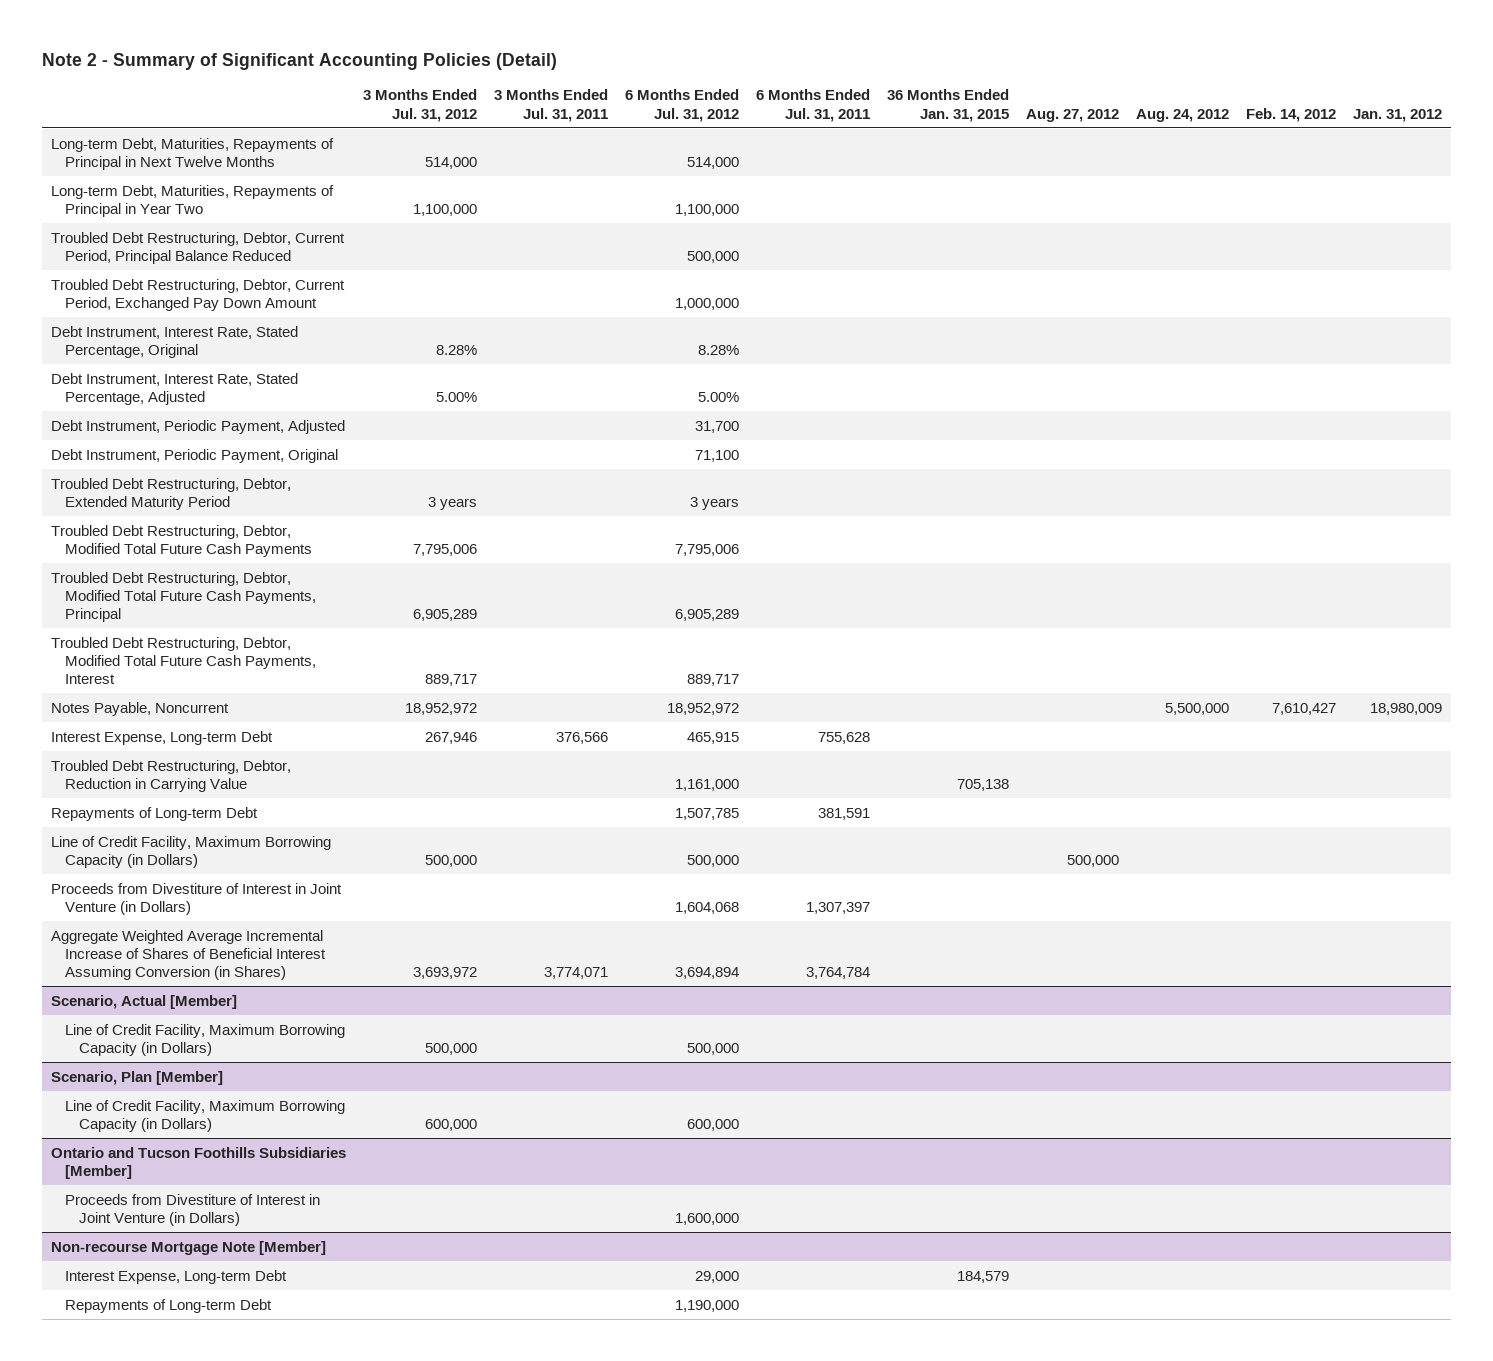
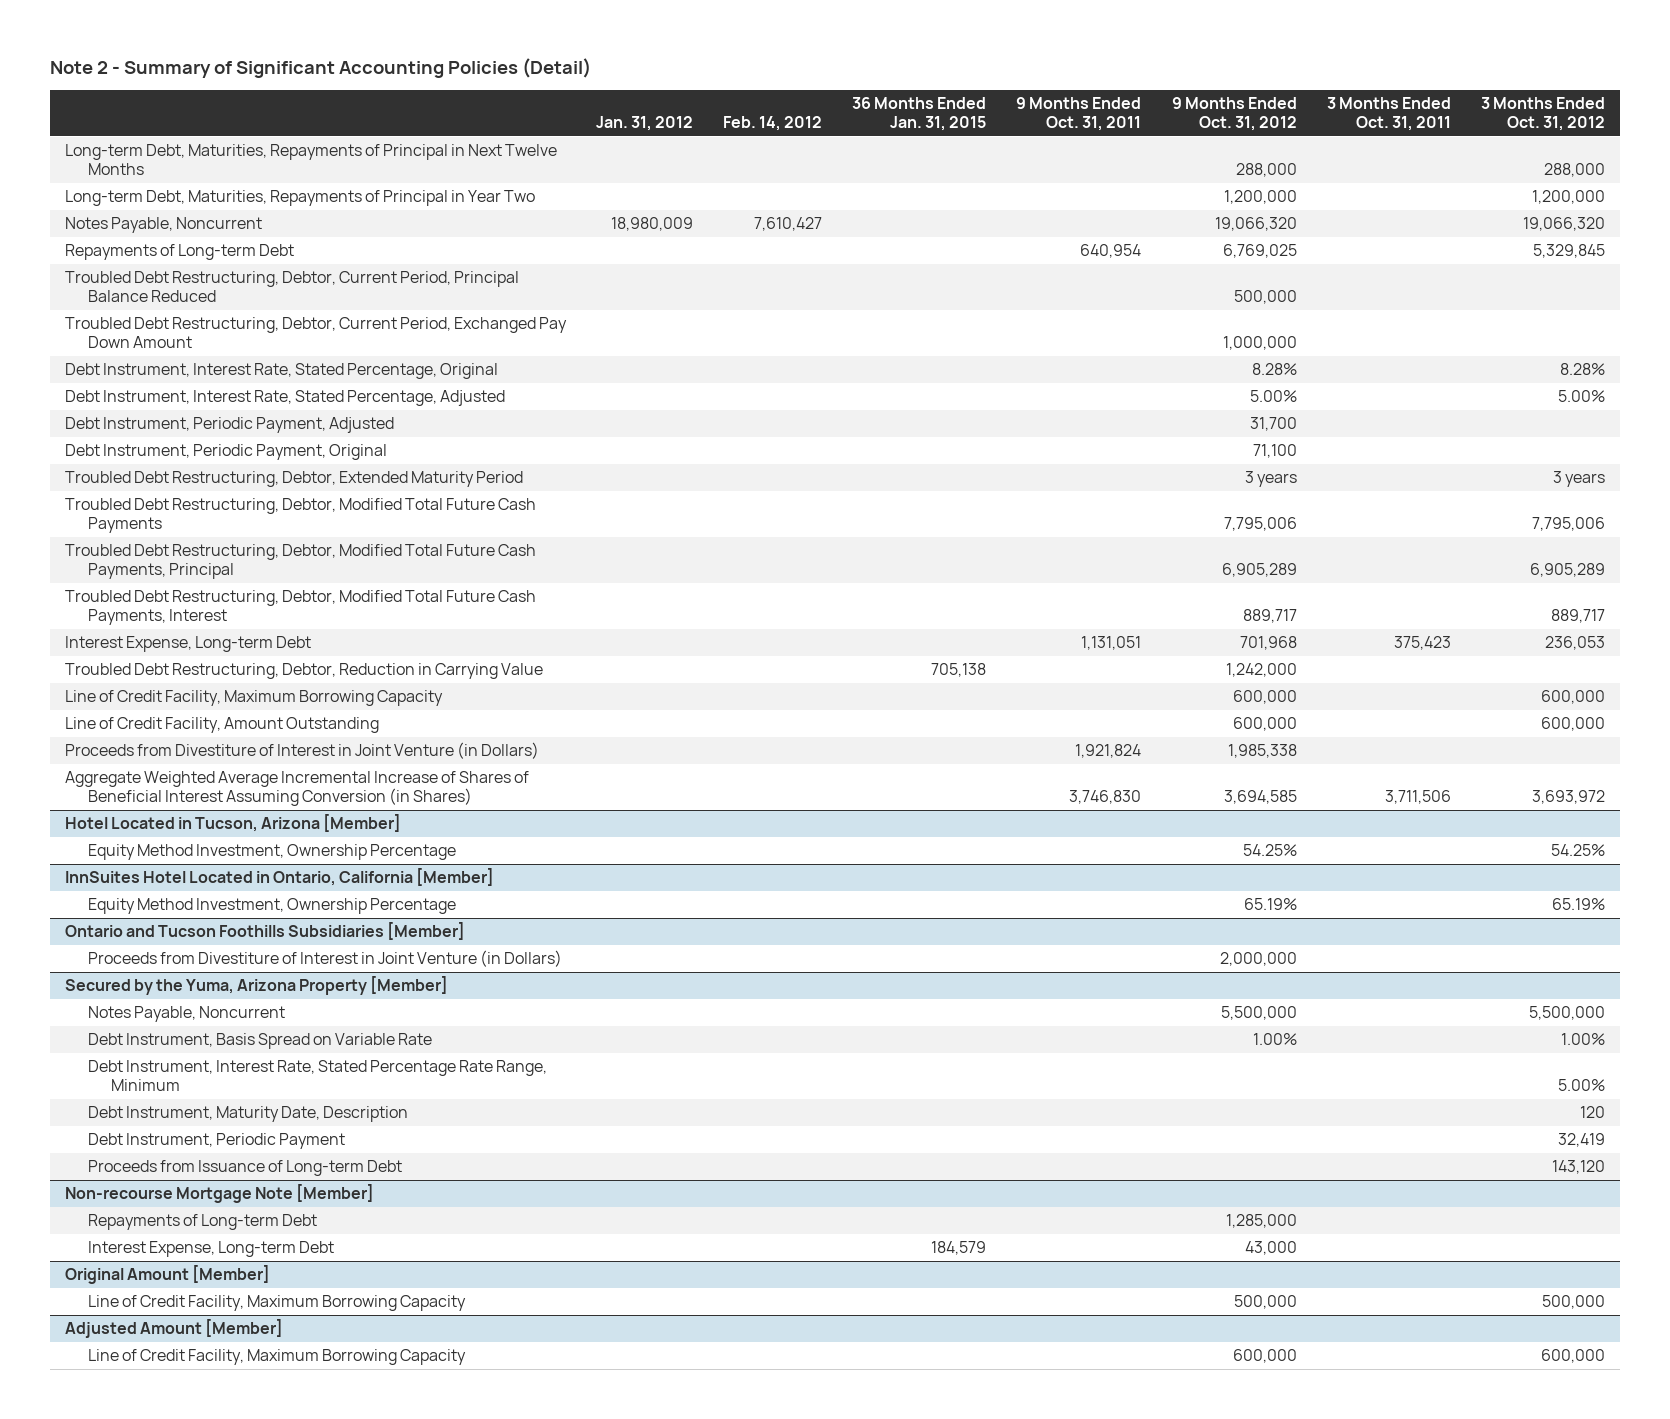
[362,89,477,122] 3 Months Ended Jul. 31, 2012 -> none
[493,89,608,122] 3 Months Ended Jul. 31, 2011 -> none
[624,89,739,122] 6 Months Ended Jul. 31, 2012 -> none
[755,89,870,122] 6 Months Ended Jul. 31, 2011 -> none
[1026,108,1120,122] Aug. 27, 2012 -> none
[1136,108,1230,122] Aug. 24, 2012 -> none
none -> [1016,97,1142,132] 9 Months Ended Oct. 31, 2011
none -> [1171,97,1297,132] 9 Months Ended Oct. 31, 2012
none -> [1326,97,1451,132] 3 Months Ended Oct. 31, 2011
none -> [1480,97,1605,132] 3 Months Ended Oct. 31, 2012
[50,701,229,716] Notes Payable, Noncurrent -> [64,217,262,234] Notes Payable, Noncurrent
[50,806,258,821] Repayments of Long-term Debt -> [64,244,294,261] Repayments of Long-term Debt
[50,835,331,868] Line of Credit Facility, Maximum Borrowing Capacity (in Dollars) -> [64,690,443,707] Line of Credit Facility, Maximum Borrowing Capacity
none -> [64,717,379,734] Line of Credit Facility, Amount Outstanding
[50,994,237,1009] Scenario, Actual [Member] -> none
[65,1023,346,1056] Line of Credit Facility, Maximum Borrowing Capacity (in Dollars) -> none
[50,1070,223,1085] Scenario, Plan [Member] -> none
[65,1099,346,1132] Line of Credit Facility, Maximum Borrowing Capacity (in Dollars) -> none
none -> [64,814,401,833] Hotel Located in Tucson, Arizona [Member]
none -> [87,844,456,861] Equity Method Investment, Ownership Percentage
none -> [64,868,494,887] InnSuites Hotel Located in Ontario, California [Member]
none -> [87,898,456,915] Equity Method Investment, Ownership Percentage
none -> [64,976,448,996] Secured by the Yuma, Arizona Property [Member]
none -> [87,1006,285,1023] Notes Payable, Noncurrent
none -> [87,1033,432,1050] Debt Instrument, Basis Spread on Variable Rate
none -> [87,1060,547,1092] Debt Instrument, Interest Rate, Stated Percentage Rate Range, Minimum
none -> [87,1106,408,1123] Debt Instrument, Maturity Date, Description
none -> [87,1133,345,1150] Debt Instrument, Periodic Payment
none -> [87,1160,402,1177] Proceeds from Issuance of Long-term Debt
[65,1269,288,1284] Interest Expense, Long-term Debt -> [87,1241,334,1258] Interest Expense, Long-term Debt
none -> [64,1265,270,1285] Original Amount [Member]
none -> [87,1295,466,1312] Line of Credit Facility, Maximum Borrowing Capacity
none -> [64,1319,283,1339] Adjusted Amount [Member]
none -> [87,1349,466,1366] Line of Credit Facility, Maximum Borrowing Capacity

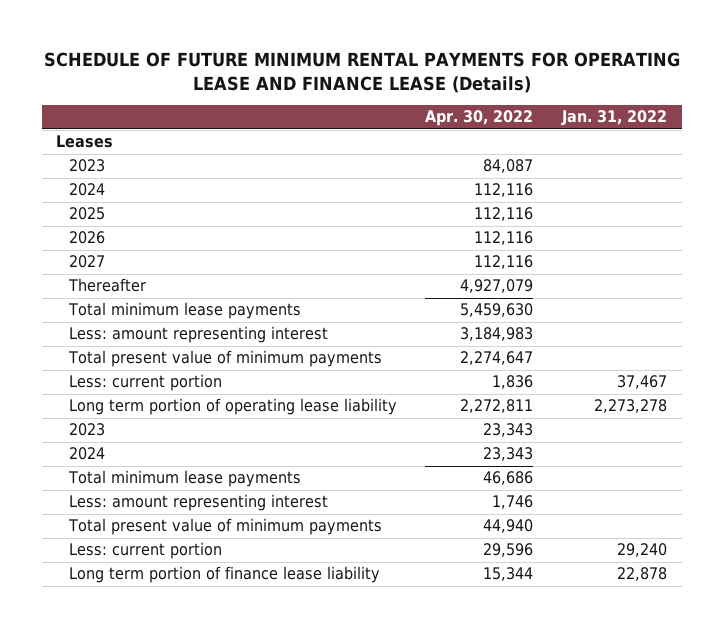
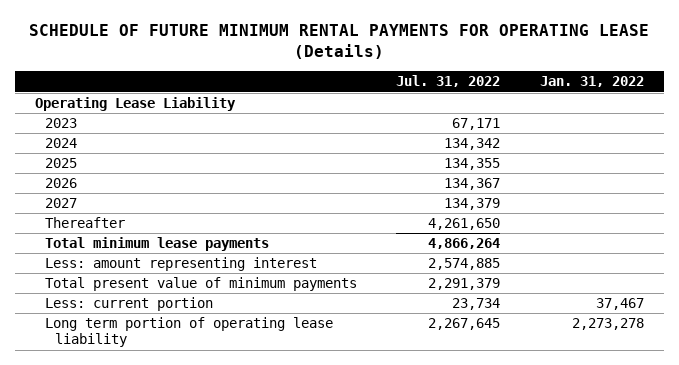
[43,51,680,93] SCHEDULE OF FUTURE MINIMUM RENTAL PAYMENTS FOR OPERATING LEASE AND FINANCE LEASE (Details) -> [29,24,650,60] SCHEDULE OF FUTURE MINIMUM RENTAL PAYMENTS FOR OPERATING LEASE (Details)
[425,110,534,127] Apr. 30, 2022 -> none
none -> [396,75,501,88] Jul. 31, 2022
[56,135,114,149] Leases -> none
none -> [34,97,236,112] Operating Lease Liability
[68,423,105,437] 2023 -> none
[68,447,105,461] 2024 -> none
[67,470,301,488] Total minimum lease payments -> none
[68,494,328,512] Less: amount representing interest -> none
[67,518,382,536] Total present value of minimum payments -> none
[68,542,222,560] Less: current portion -> none
[68,566,380,584] Long term portion of finance lease liability -> none

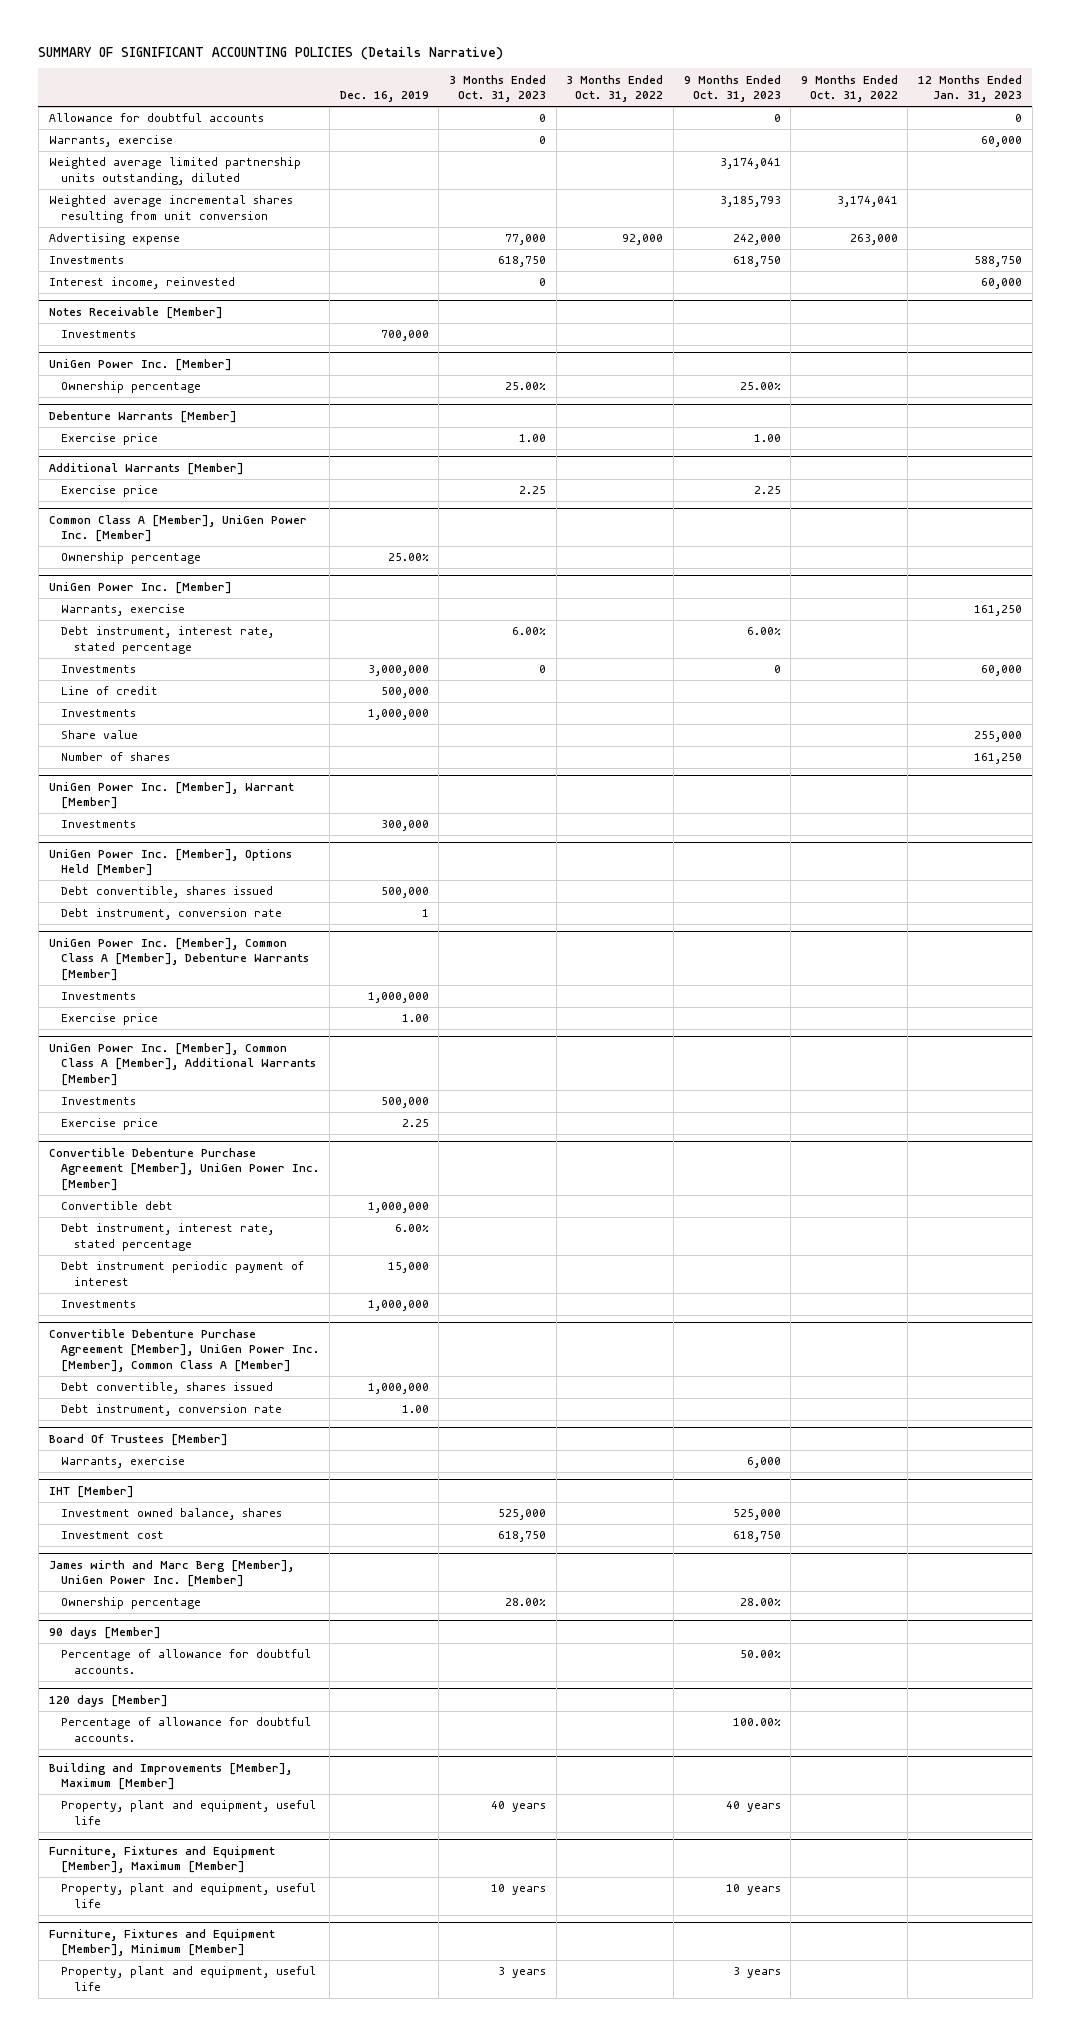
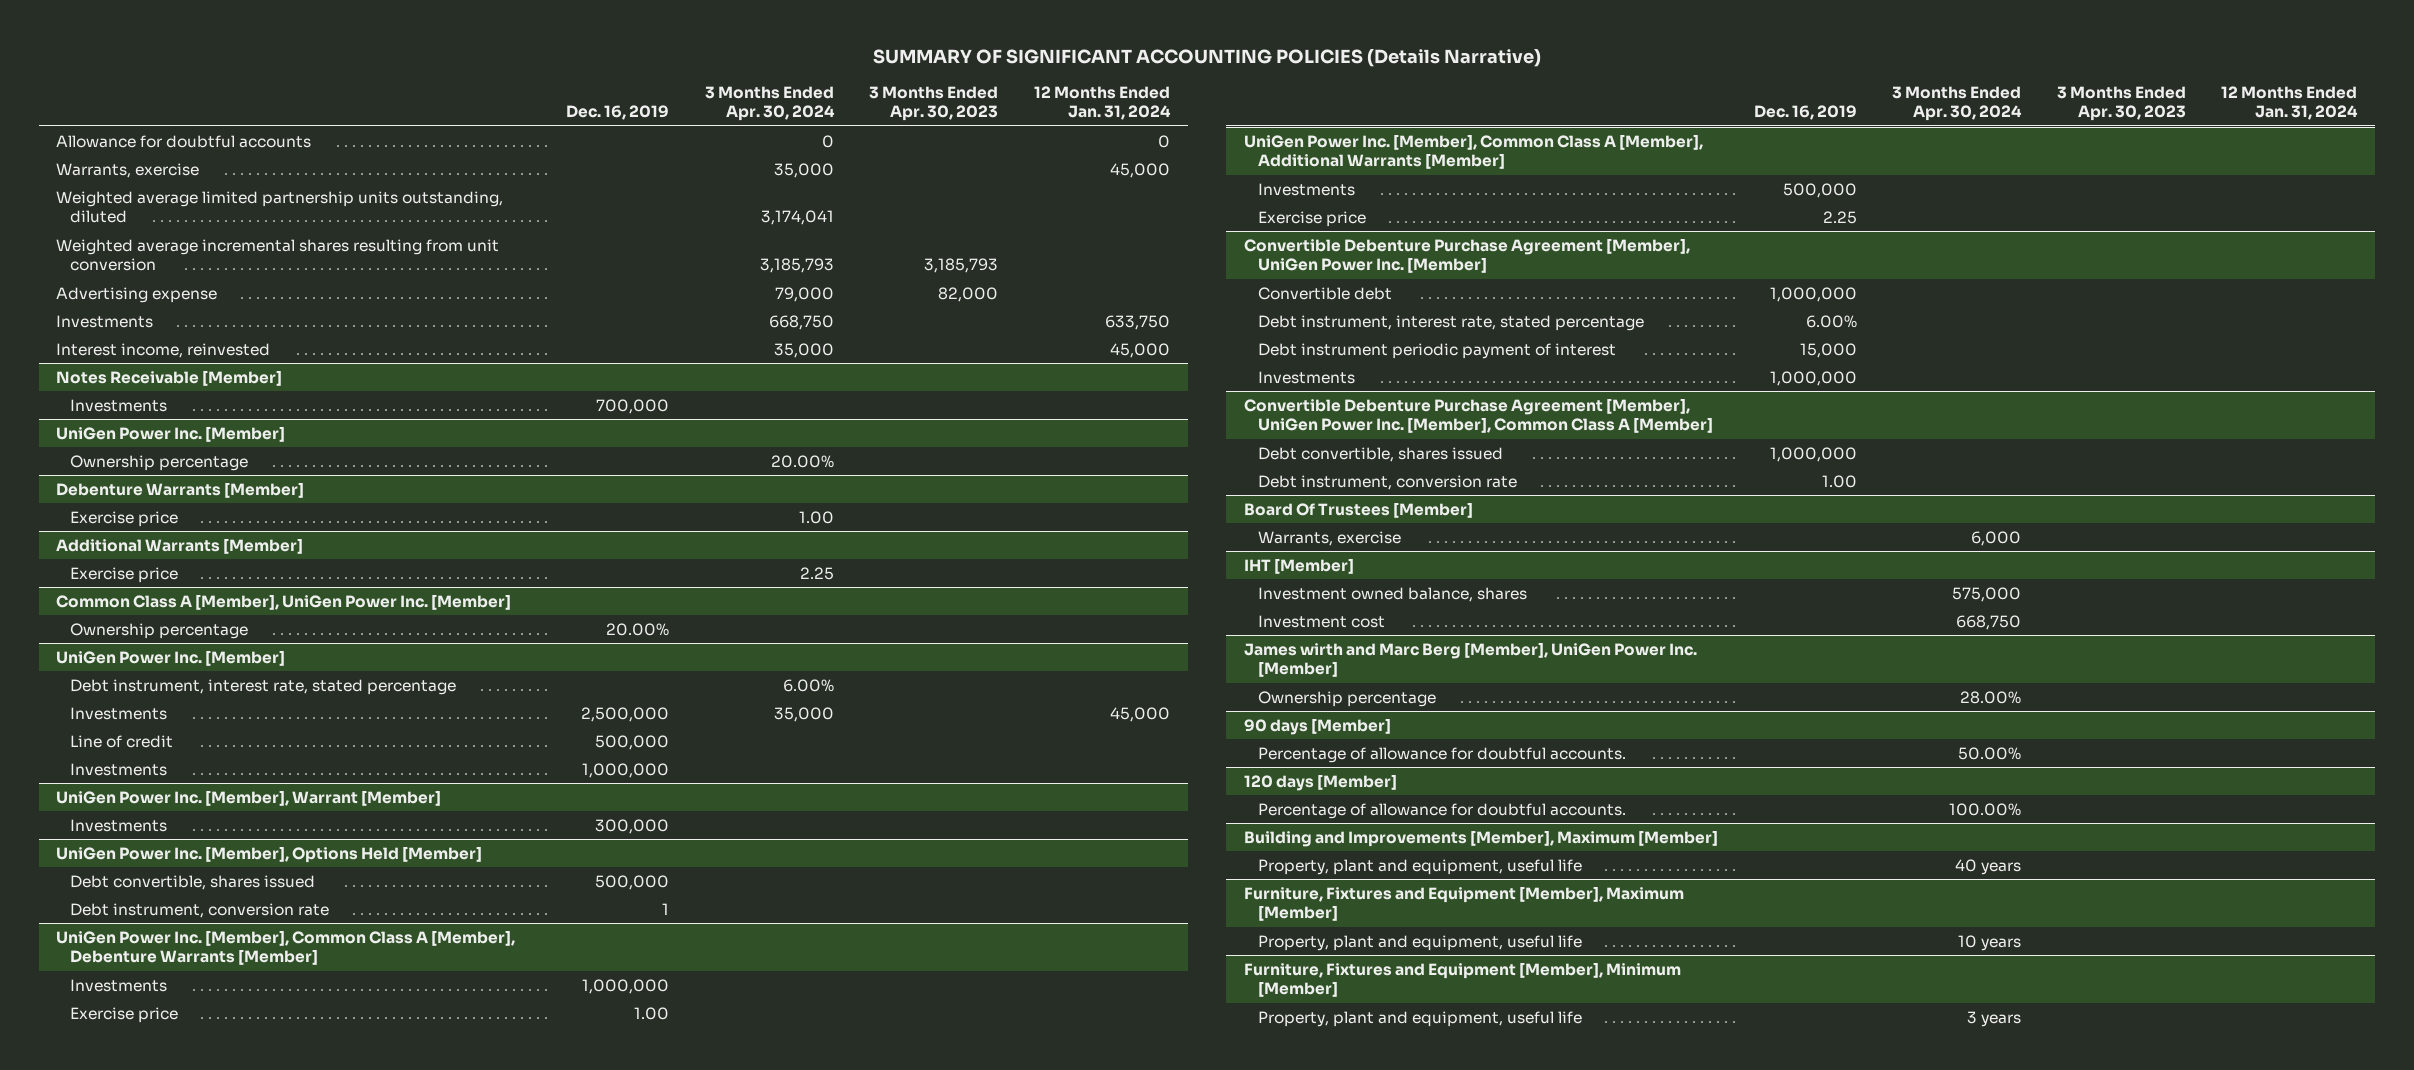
[448,74,546,102] 3 Months Ended Oct. 31, 2023 -> none
[566,74,664,102] 3 Months Ended Oct. 31, 2022 -> none
[683,74,781,102] 9 Months Ended Oct. 31, 2023 -> none
[800,74,898,102] 9 Months Ended Oct. 31, 2022 -> none
[918,74,1023,102] 12 Months Ended Jan. 31, 2023 -> none
none -> [704,85,835,122] 3 Months Ended Apr. 30, 2024
none -> [869,85,999,122] 3 Months Ended Apr. 30, 2023
none -> [1033,85,1171,121] 12 Months Ended Jan. 31, 2024
[387,553,429,562] 25.00% -> [606,622,670,636] 20.00%
[61,604,186,617] Warrants, exercise -> none
[367,665,429,677] 3,000,000 -> [581,706,670,722] 2,500,000
[61,730,139,740] Share value -> none
[61,752,171,762] Number of shares -> none

